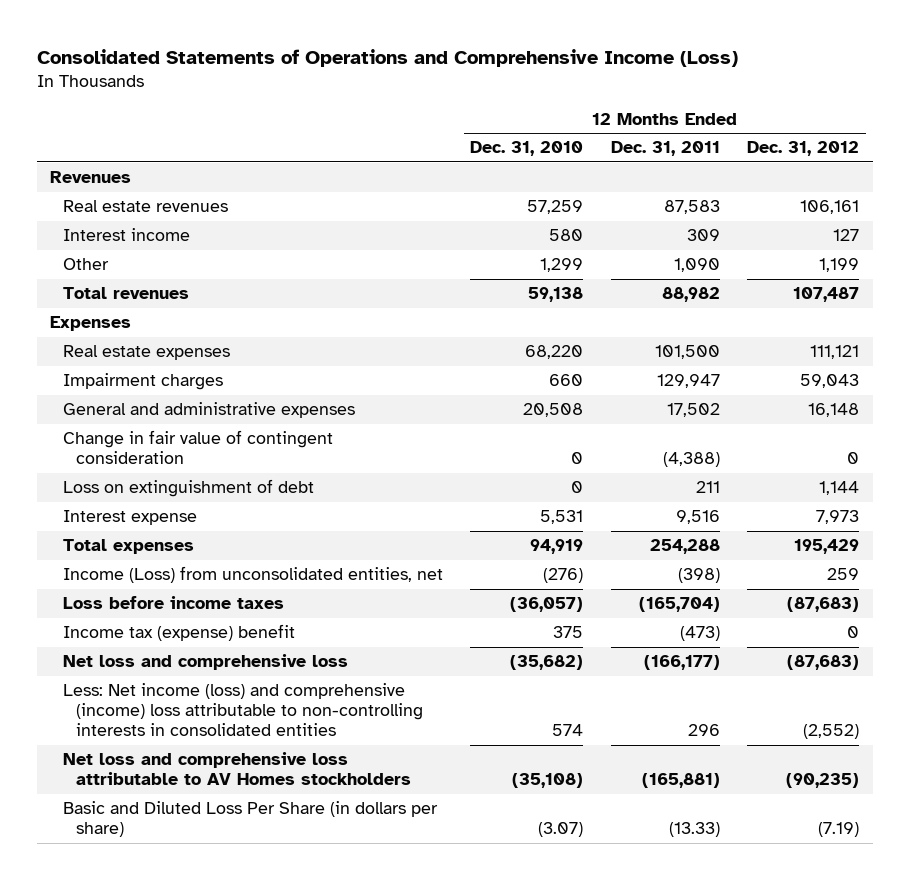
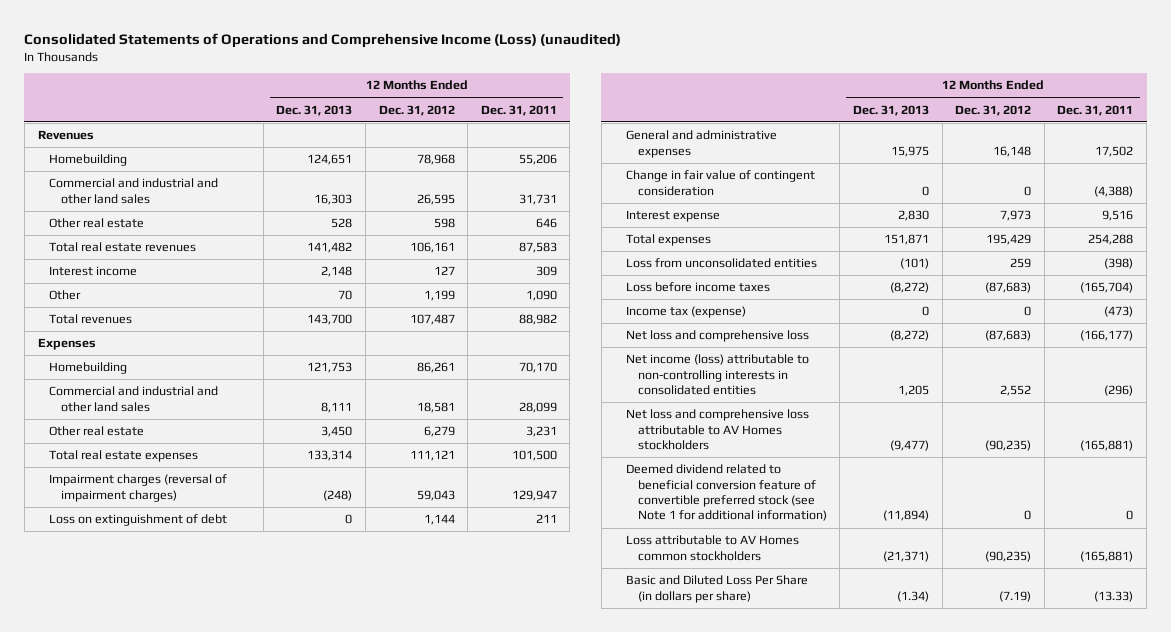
[36,48,738,67] Consolidated Statements of Operations and Comprehensive Income (Loss) -> [24,32,622,48] Consolidated Statements of Operations and Comprehensive Income (Loss) (unaudited)
[470,141,584,157] Dec. 31, 2010 -> none
none -> [276,104,353,116] Dec. 31, 2013
none -> [49,154,128,167] Homebuilding
none -> [49,178,219,204] Commercial and industrial and other land sales
none -> [49,218,145,229] Other real estate
[63,200,229,213] Real estate revenues -> [49,242,197,253] Total real estate revenues
none -> [49,362,128,375] Homebuilding
none -> [49,386,219,412] Commercial and industrial and other land sales
none -> [49,426,145,437] Other real estate
[63,345,231,361] Real estate expenses -> [49,450,199,463] Total real estate expenses
[63,373,224,391] Impairment charges -> [49,474,228,502] Impairment charges (reversal of impairment charges)
[63,479,315,498] Loss on extinguishment of debt -> [49,514,228,527] Loss on extinguishment of debt
[63,566,444,584] Income (Loss) from unconsolidated entities, net -> [625,258,817,269] Loss from unconsolidated entities
[63,624,296,642] Income tax (expense) benefit -> [625,306,746,319] Income tax (expense)
[63,683,423,737] Less: Net income (loss) and comprehensive (income) loss attributable to non-controlling interests in consolidated entities -> [625,354,809,396] Net income (loss) attributable to non-controlling interests in consolidated entities
[687,724,720,737] 296 -> [1104,385,1134,397] (296)
[803,724,860,740] (2,552) -> [1000,385,1032,397] 2,552
none -> [625,464,827,522] Deemed dividend related to beneficial conversion feature of convertible preferred stock (see Note 1 for additional information)
none -> [625,535,799,561] Loss attributable to AV Homes common stockholders

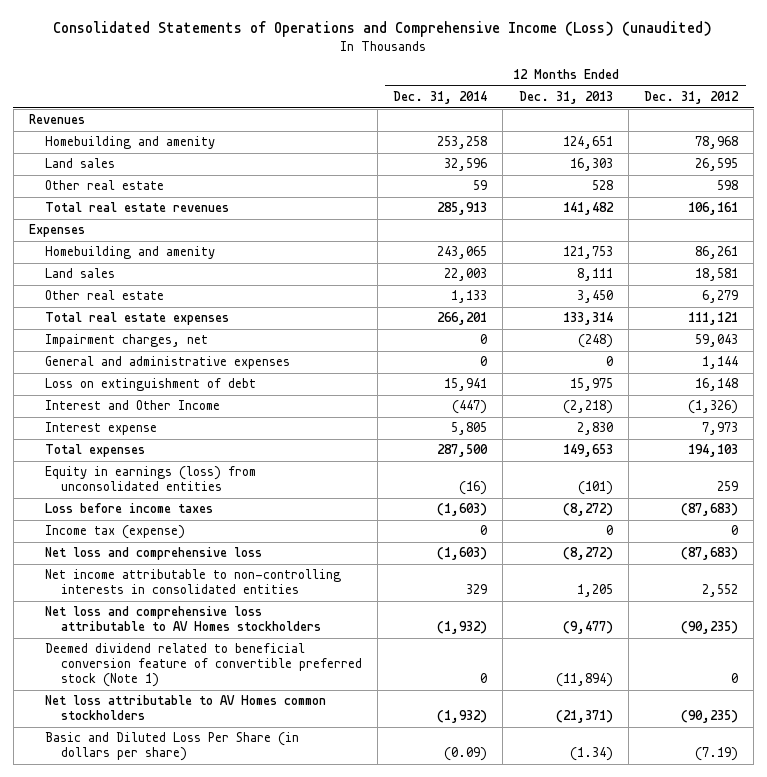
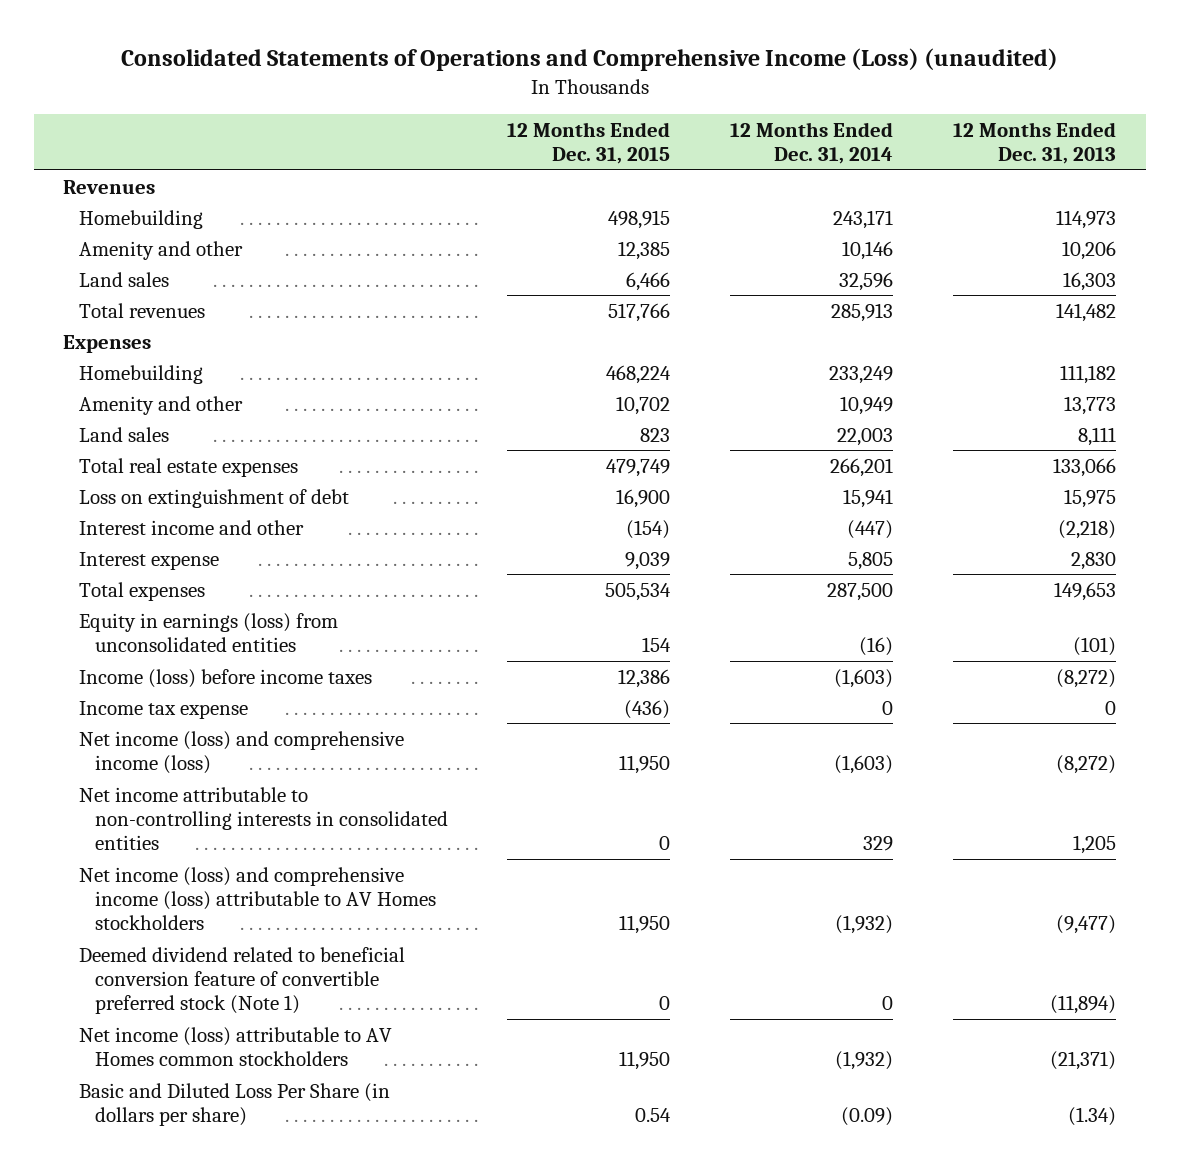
[643,91,739,105] Dec. 31, 2012 -> none
none -> [507,121,671,165] 12 Months Ended Dec. 31, 2015
[44,136,215,150] Homebuilding and amenity -> [79,209,204,229] Homebuilding
[437,136,488,150] 253,258 -> [833,209,894,229] 243,171
[562,136,613,150] 124,651 -> [1055,209,1116,229] 114,973
none -> [79,240,244,260] Amenity and other
[44,180,164,191] Other real estate -> none
[44,202,229,213] Total real estate revenues -> [79,302,206,318] Total revenues
[44,246,215,260] Homebuilding and amenity -> [79,364,204,384] Homebuilding
[437,246,488,260] 243,065 -> [829,365,894,384] 233,249
[562,246,613,260] 121,753 -> [1059,364,1116,384] 111,182
none -> [79,395,244,415] Amenity and other
[44,290,164,301] Other real estate -> none
[44,334,208,348] Impairment charges, net -> none
[44,356,290,370] General and administrative expenses -> none
[562,312,613,326] 133,314 -> [1052,457,1116,477] 133,066
[44,400,220,411] Interest and Other Income -> [79,519,305,535] Interest income and other
[44,503,213,514] Loss before income taxes -> [79,668,373,688] Income (loss) before income taxes
[44,525,185,540] Income tax (expense) -> [79,700,249,719] Income tax expense
[44,547,262,561] Net loss and comprehensive loss -> [79,730,405,774] Net income (loss) and comprehensive income (loss)
[44,606,321,632] Net loss and comprehensive loss attributable to AV Homes stockholders -> [79,866,436,931] Net income (loss) and comprehensive income (loss) attributable to AV Homes stockholders
[44,695,326,721] Net loss attributable to AV Homes common stockholders -> [79,1026,393,1066] Net income (loss) attributable to AV Homes common stockholders

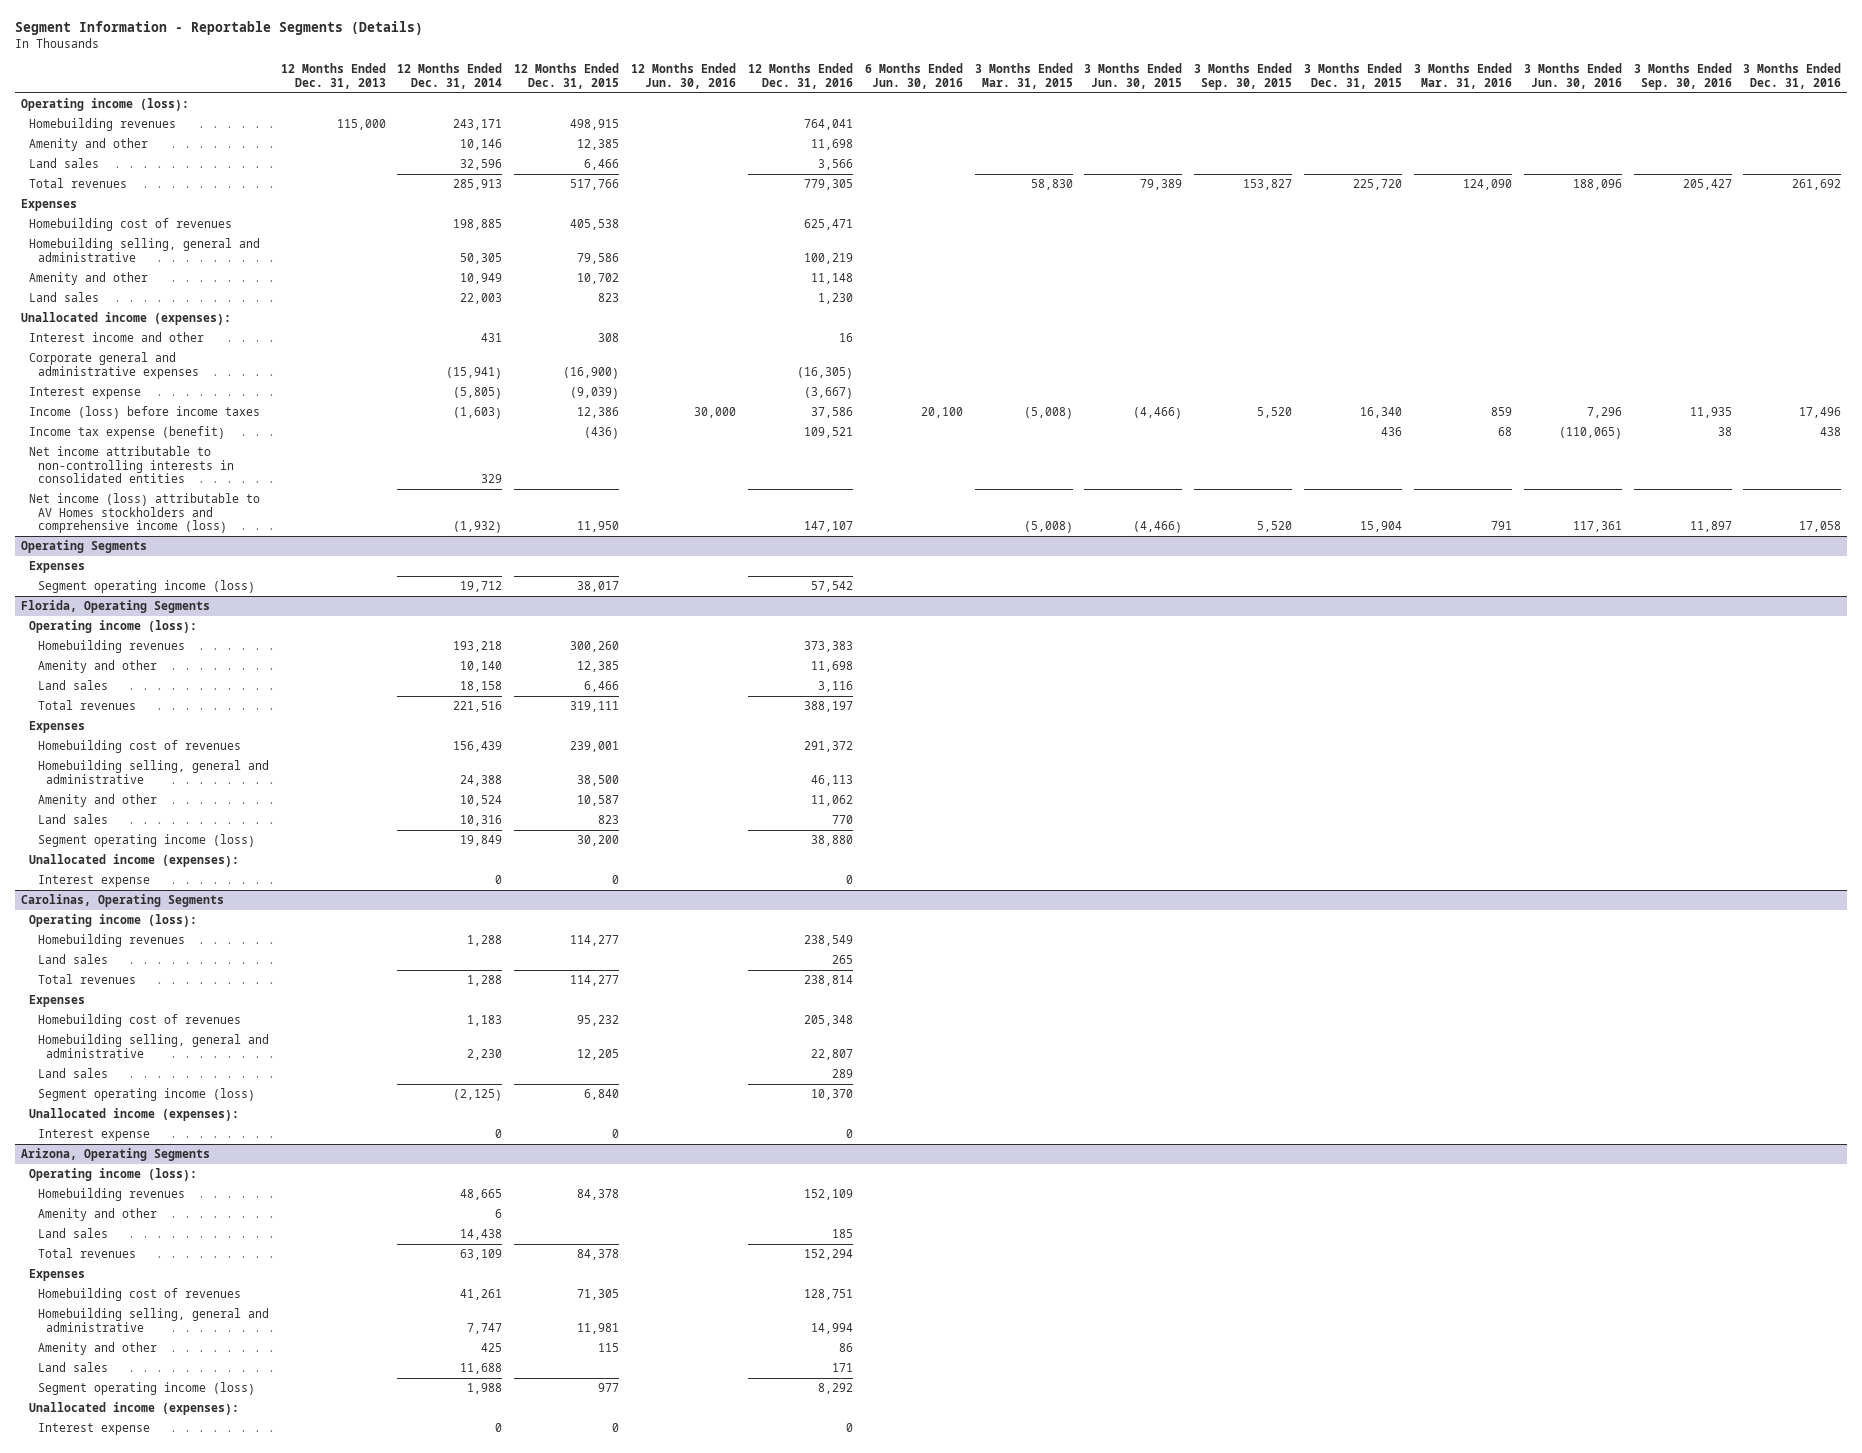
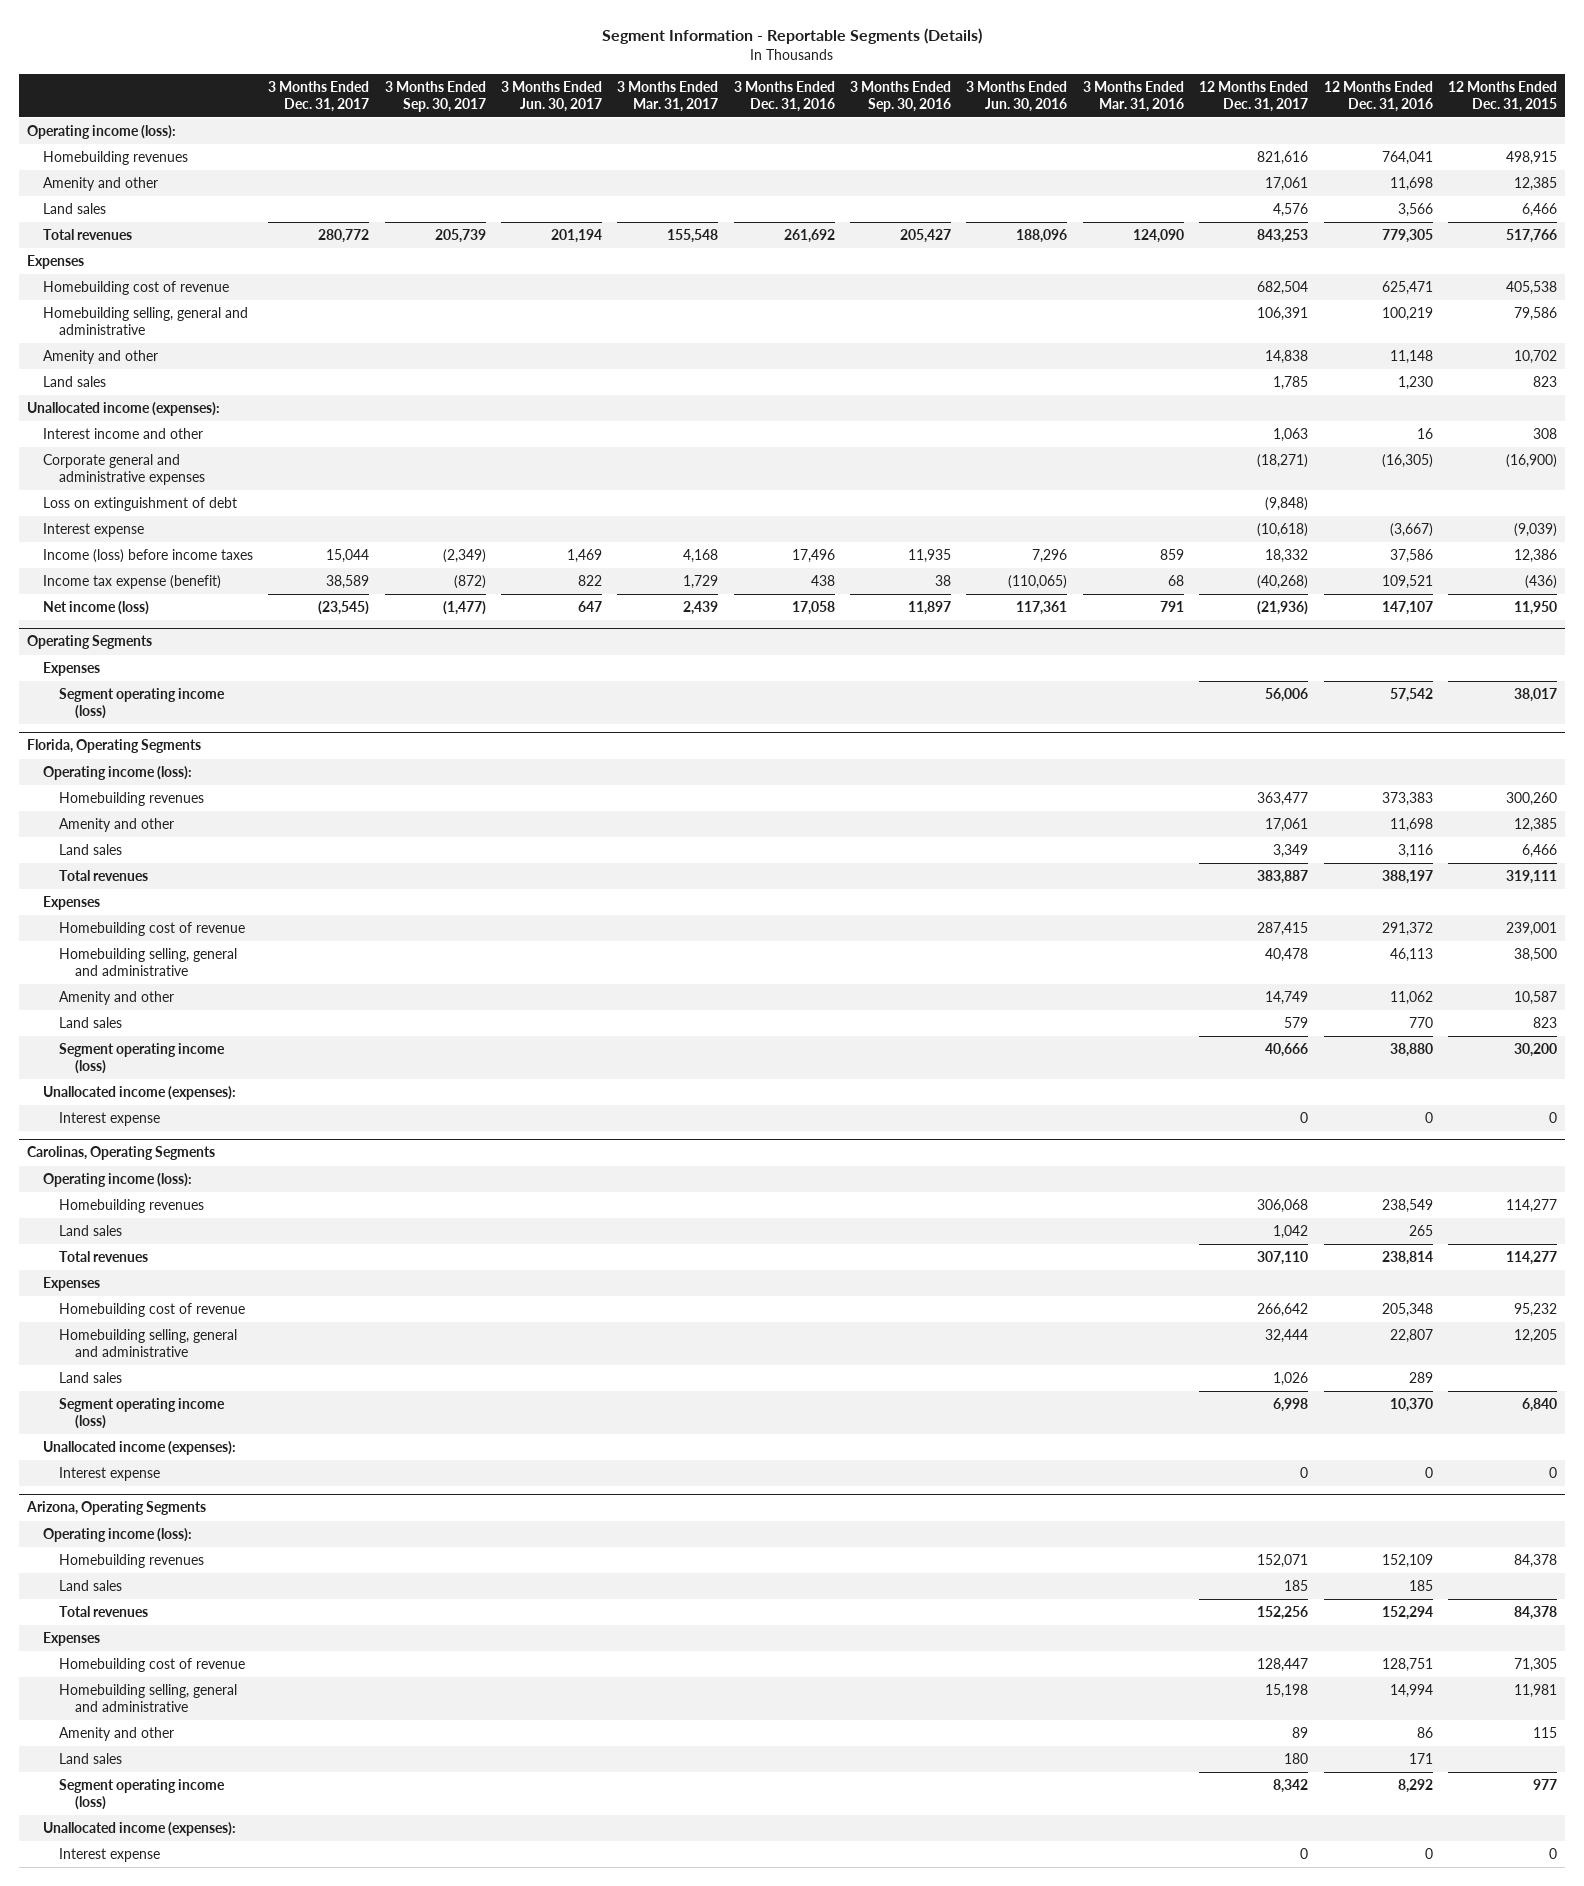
[280,63,386,89] 12 Months Ended Dec. 31, 2013 -> none
[397,63,503,89] 12 Months Ended Dec. 31, 2014 -> none
[631,63,737,89] 12 Months Ended Jun. 30, 2016 -> none
[864,63,963,89] 6 Months Ended Jun. 30, 2016 -> none
[974,63,1073,89] 3 Months Ended Mar. 31, 2015 -> none
[1084,63,1183,89] 3 Months Ended Jun. 30, 2015 -> none
[1194,63,1293,90] 3 Months Ended Sep. 30, 2015 -> none
[1304,63,1403,89] 3 Months Ended Dec. 31, 2015 -> none
none -> [268,81,370,112] 3 Months Ended Dec. 31, 2017
none -> [384,81,486,112] 3 Months Ended Sep. 30, 2017
none -> [500,81,602,112] 3 Months Ended Jun. 30, 2017
none -> [617,81,719,112] 3 Months Ended Mar. 31, 2017
none -> [1199,81,1309,112] 12 Months Ended Dec. 31, 2017
[29,218,233,232] Homebuilding cost of revenues -> [42,281,229,296] Homebuilding cost of revenue
none -> [42,497,237,512] Loss on extinguishment of debt
[29,446,234,484] Net income attributable to non-controlling interests in consolidated entities -> none
[29,493,261,534] Net income (loss) attributable to AV Homes stockholders and comprehensive income (loss) -> [42,601,149,616] Net income (loss)
[37,740,241,754] Homebuilding cost of revenues -> [58,922,245,937] Homebuilding cost of revenue
[37,1014,241,1028] Homebuilding cost of revenues -> [58,1303,245,1318] Homebuilding cost of revenue
[37,1208,157,1222] Amenity and other -> none
[37,1288,241,1302] Homebuilding cost of revenues -> [58,1658,245,1673] Homebuilding cost of revenue

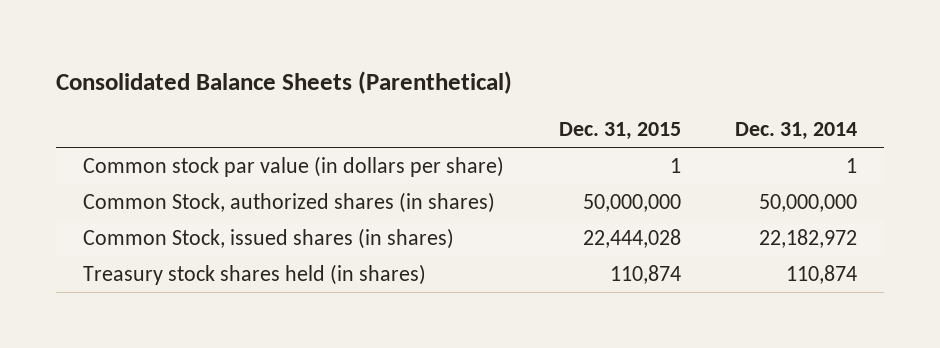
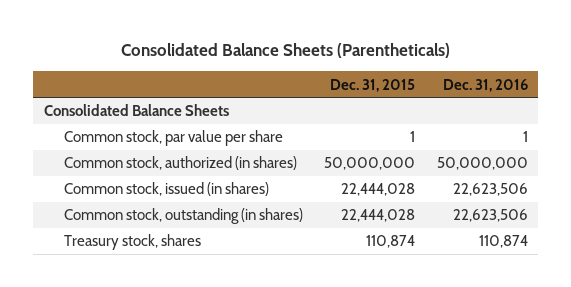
[56,70,513,94] Consolidated Balance Sheets (Parenthetical) -> [120,43,450,59] Consolidated Balance Sheets (Parentheticals)
[734,122,857,141] Dec. 31, 2014 -> none
none -> [442,78,528,92] Dec. 31, 2016
none -> [43,104,229,117] Consolidated Balance Sheets
[83,156,505,178] Common stock par value (in dollars per share) -> [64,130,284,147] Common stock, par value per share
[83,192,496,214] Common Stock, authorized shares (in shares) -> [64,156,298,171] Common stock, authorized (in shares)
[83,228,455,250] Common Stock, issued shares (in shares) -> [64,182,270,197] Common stock, issued (in shares)
none -> [64,208,304,225] Common stock, outstanding (in shares)
[83,264,427,286] Treasury stock shares held (in shares) -> [64,234,202,251] Treasury stock, shares

